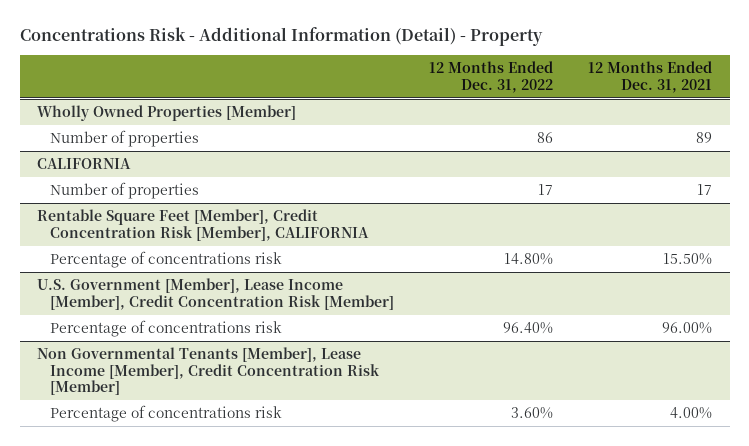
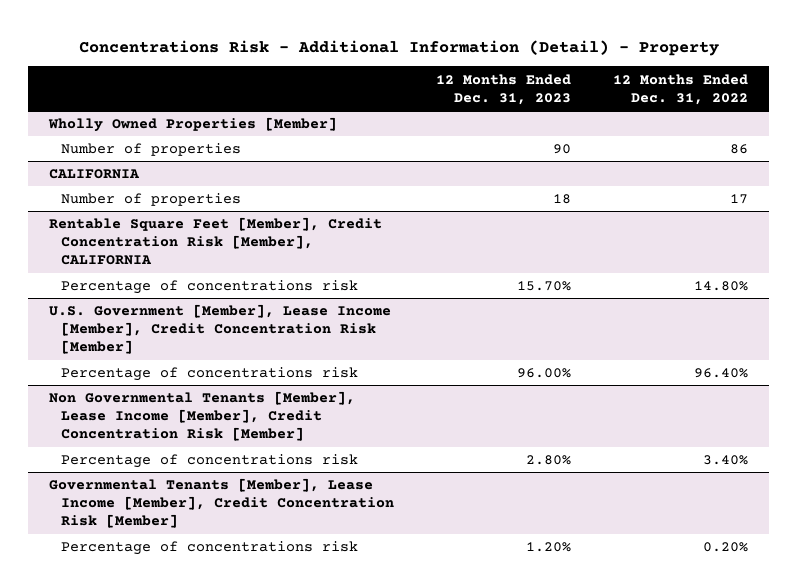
[587,61,712,93] 12 Months Ended Dec. 31, 2021 -> none
none -> [435,73,571,105] 12 Months Ended Dec. 31, 2023
[510,407,553,420] 3.60% -> [702,455,748,466] 3.40%
none -> [49,478,394,529] Governmental Tenants [Member], Lease Income [Member], Credit Concentration Risk [Member]
none -> [60,541,358,556] Percentage of concentrations risk

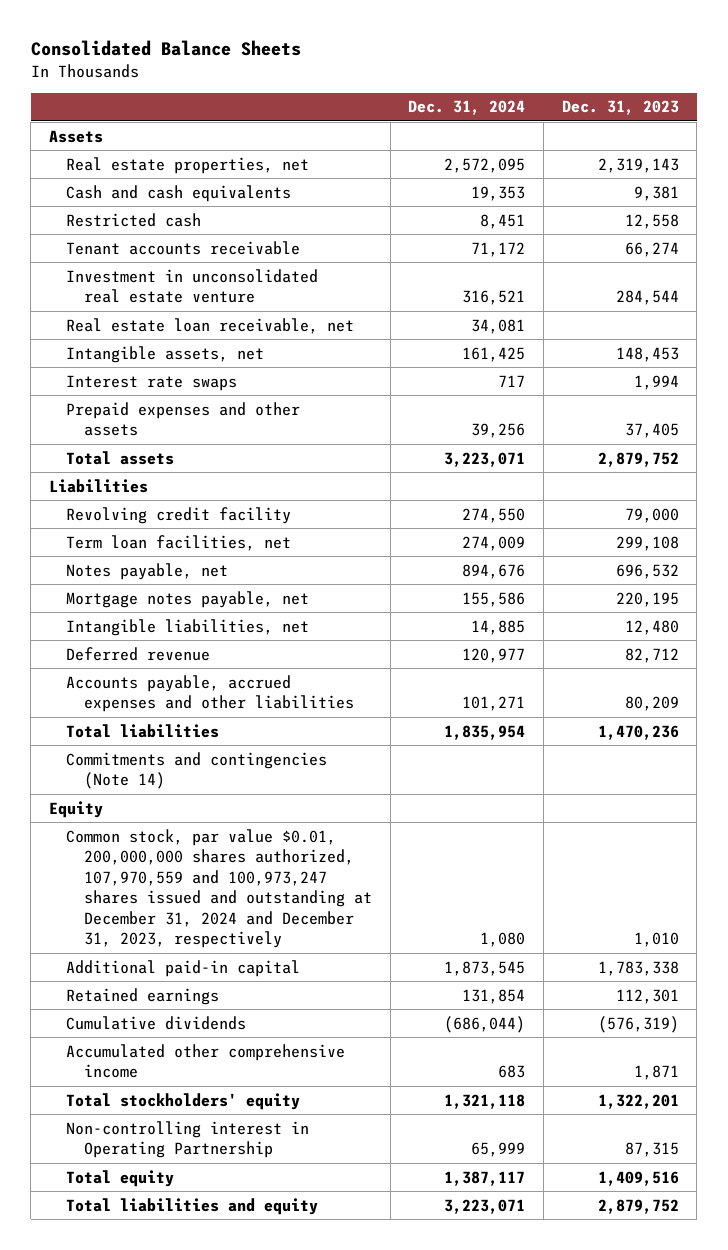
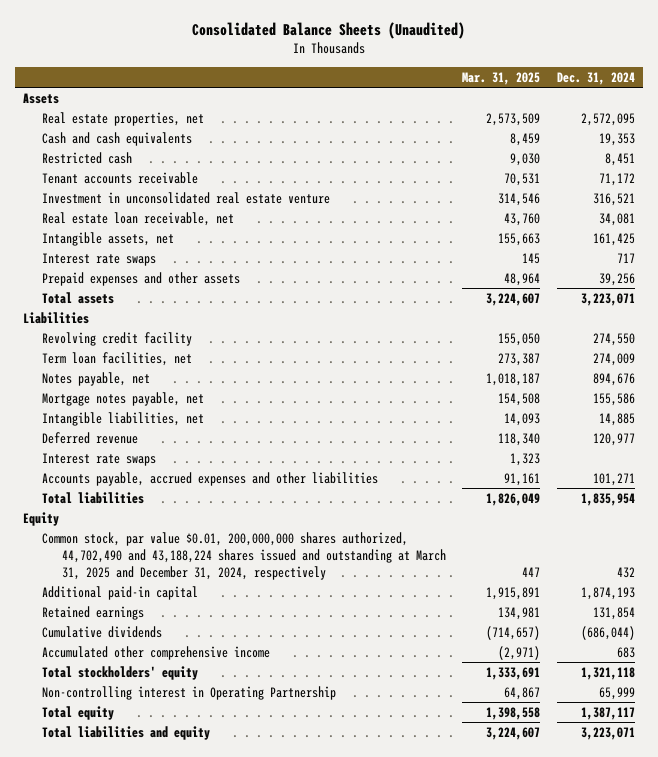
[30,40,301,57] Consolidated Balance Sheets -> [191,22,465,40] Consolidated Balance Sheets (Unaudited)
[561,100,679,116] Dec. 31, 2023 -> none
none -> [462,71,541,85] Mar. 31, 2025
none -> [42,452,157,466] Interest rate swaps
[66,751,328,790] Commitments and contingencies (Note 14) -> none
[66,828,372,949] Common stock, par value $0.01, 200,000,000 shares authorized, 107,970,559 and 100,973,247 shares issued and outstanding at December 31, 2024 and December 31, 2023, respectively -> [42,531,447,580] Common stock, par value $0.01, 200,000,000 shares authorized, 44,702,490 and 43,188,224 shares issued and outstanding at March 31, 2025 and December 31, 2024, respectively
[480,932,526,948] 1,080 -> [616,566,635,578] 432
[444,960,526,976] 1,873,545 -> [580,586,635,600] 1,874,193

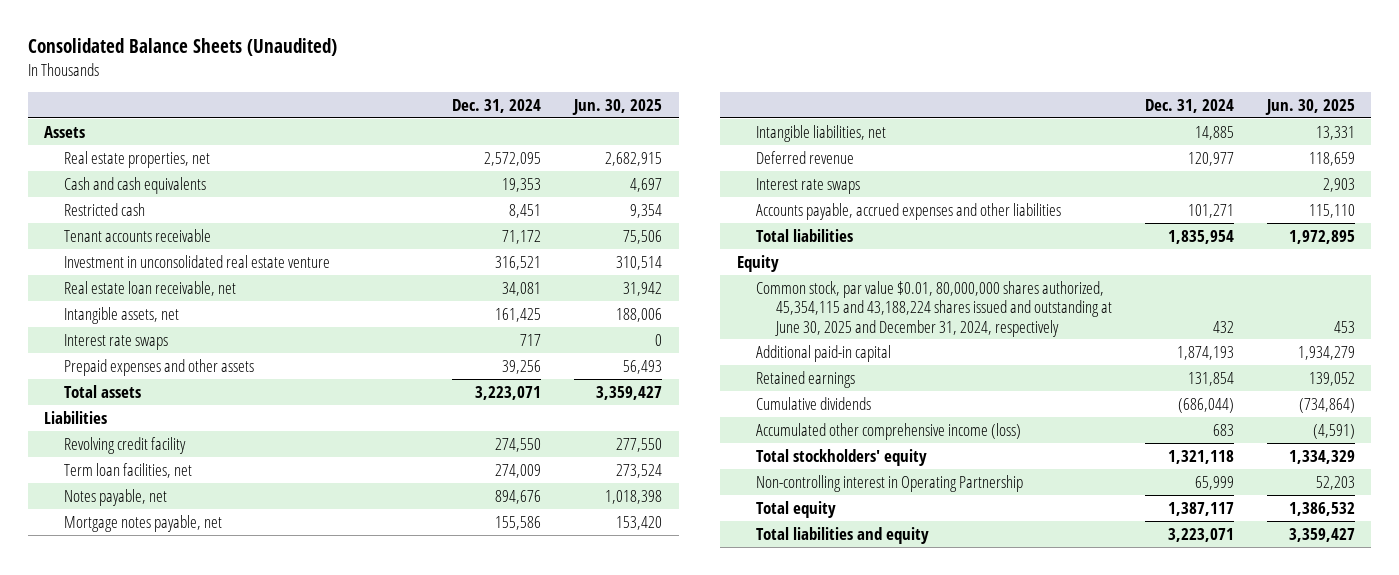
[462,71,541,85] Mar. 31, 2025 -> none
none -> [572,99,663,116] Jun. 30, 2025
[42,531,447,580] Common stock, par value $0.01, 200,000,000 shares authorized, 44,702,490 and 43,188,224 shares issued and outstanding at March 31, 2025 and December 31, 2024, respectively -> [756,280,1112,337] Common stock, par value $0.01, 80,000,000 shares authorized, 45,354,115 and 43,188,224 shares issued and outstanding at June 30, 2025 and December 31, 2024, respectively
[42,645,271,660] Accumulated other comprehensive income -> [756,422,1022,440] Accumulated other comprehensive income (loss)

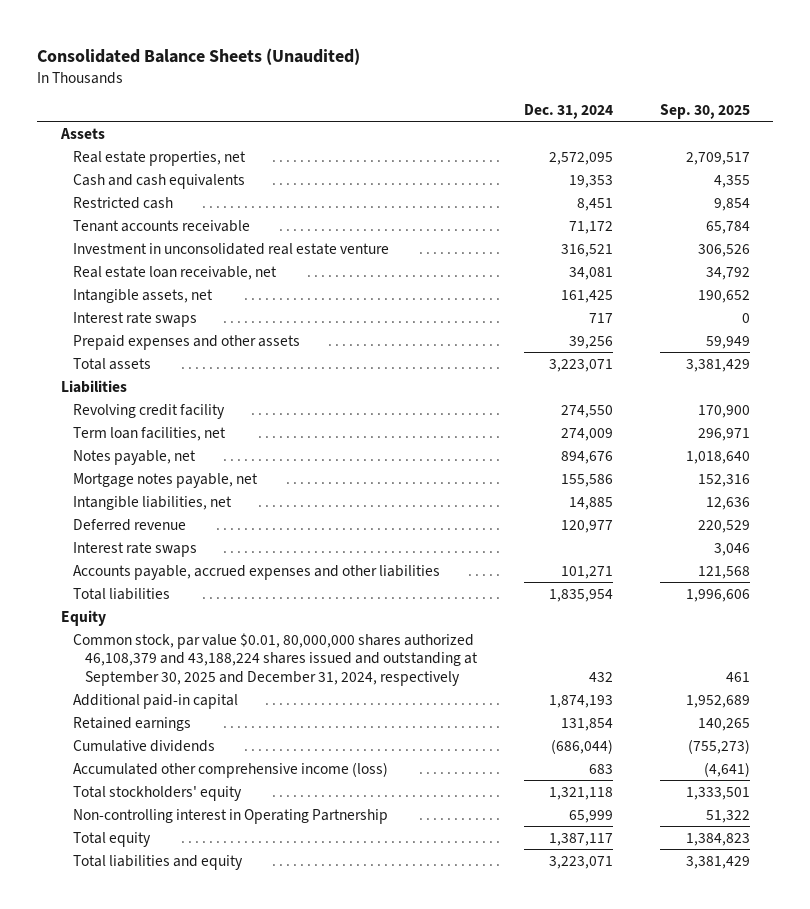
[572,99,663,116] Jun. 30, 2025 -> none
none -> [659,103,750,119] Sep. 30, 2025
[756,280,1112,337] Common stock, par value $0.01, 80,000,000 shares authorized, 45,354,115 and 43,188,224 shares issued and outstanding at June 30, 2025 and December 31, 2024, respectively -> [72,632,479,686] Common stock, par value $0.01, 80,000,000 shares authorized 46,108,379 and 43,188,224 shares issued and outstanding at September 30, 2025 and December 31, 2024, respectively

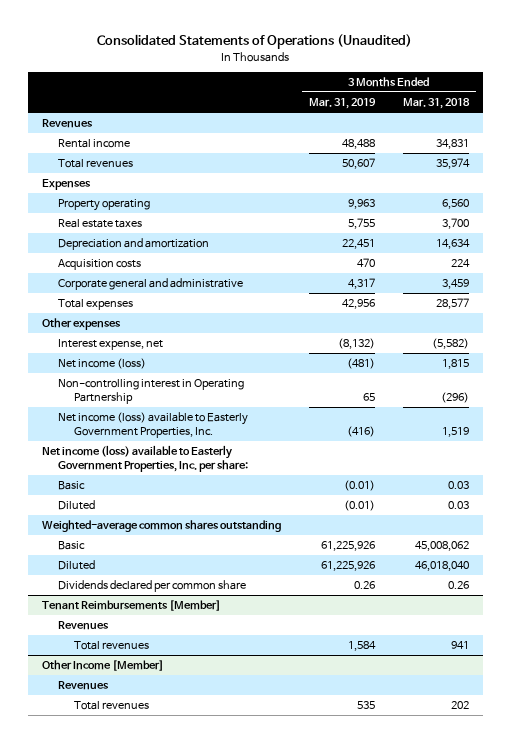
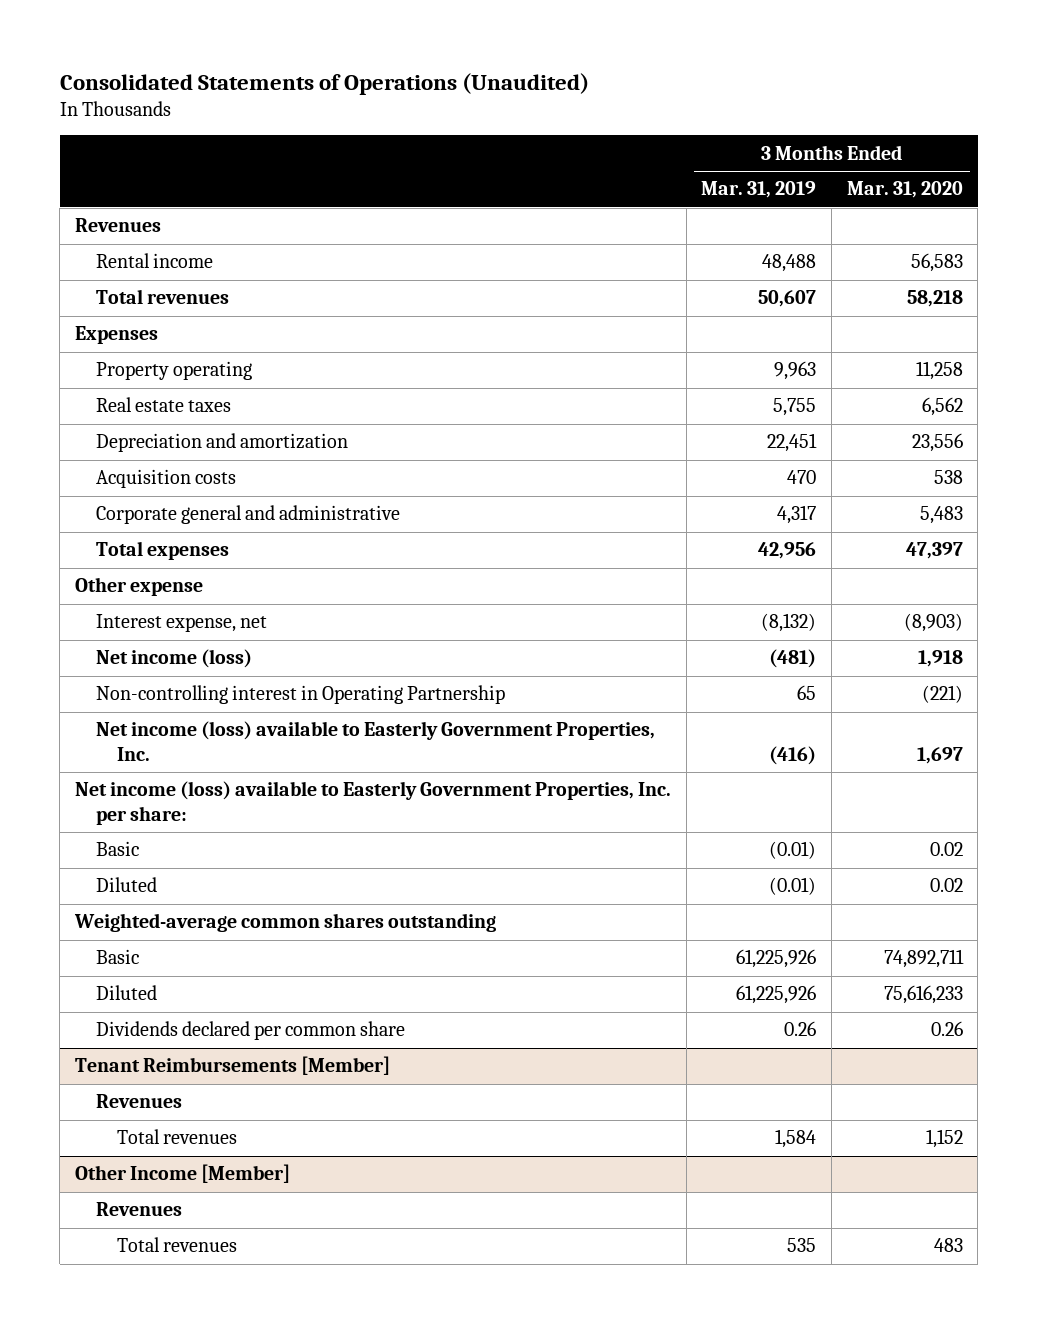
[402,97,470,109] Mar. 31, 2018 -> none
none -> [846,181,963,199] Mar. 31, 2020
[41,318,121,331] Other expenses -> [74,577,203,597] Other expense

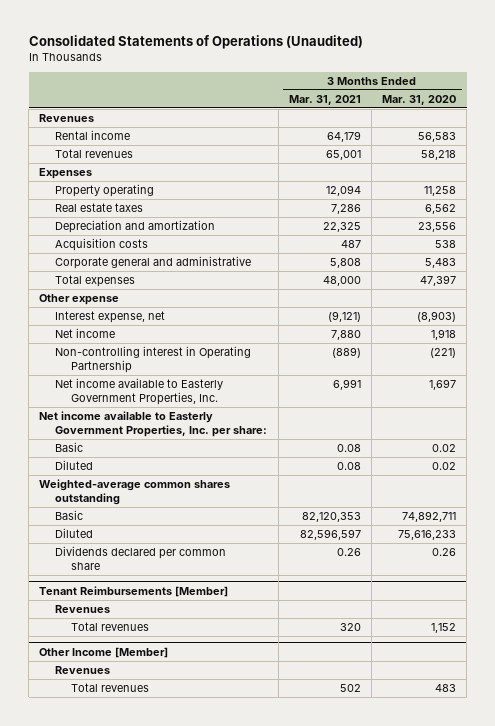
[701,181,817,199] Mar. 31, 2019 -> none
none -> [288,94,361,105] Mar. 31, 2021
[95,649,252,669] Net income (loss) -> [55,327,116,338] Net income
[95,721,655,761] Net income (loss) available to Easterly Government Properties, Inc. -> [55,377,224,405] Net income available to Easterly Government Properties, Inc.
[74,781,671,825] Net income (loss) available to Easterly Government Properties, Inc. per share: -> [39,410,268,437] Net income available to Easterly Government Properties, Inc. per share:

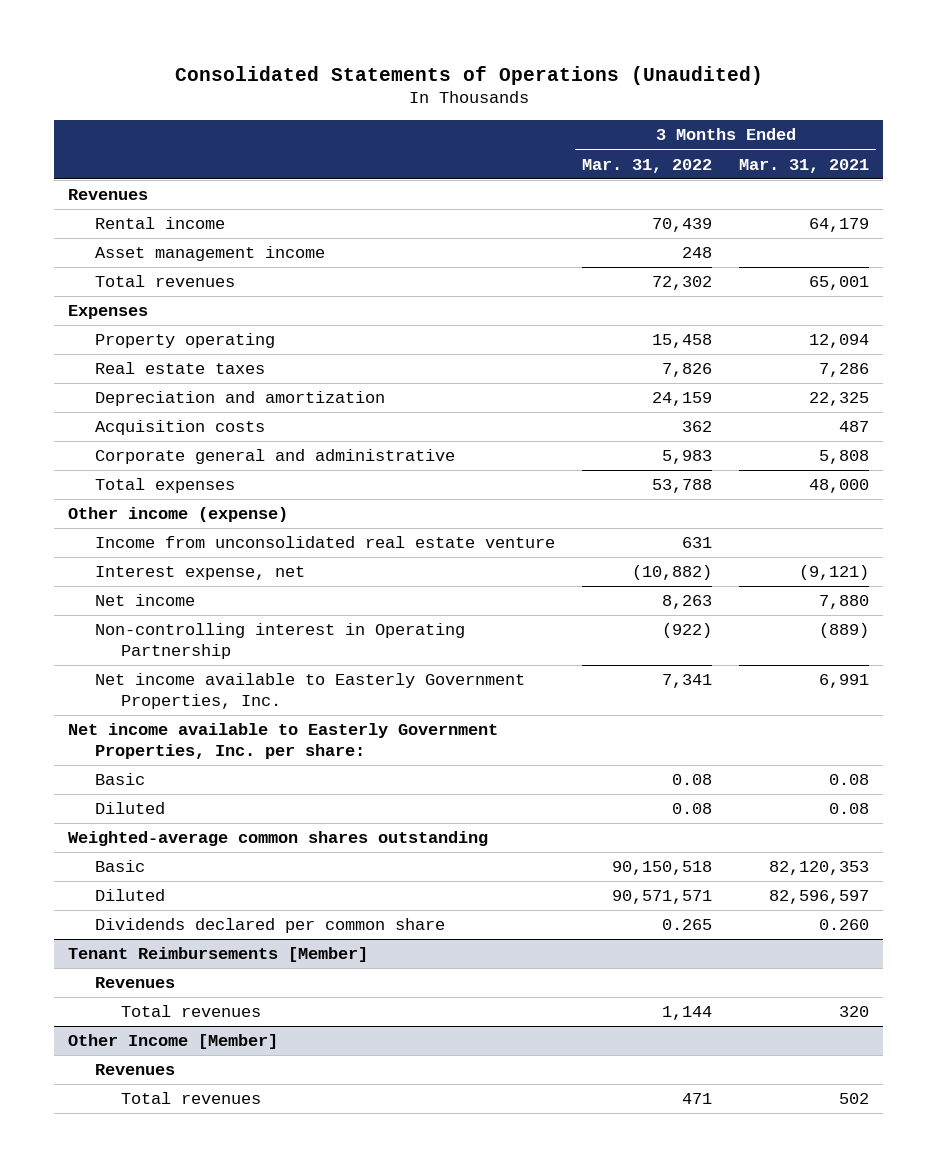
[382,94,457,105] Mar. 31, 2020 -> none
none -> [581,158,712,173] Mar. 31, 2022
none -> [94,246,325,262] Asset management income
[39,293,120,305] Other expense -> [68,507,289,523] Other income (expense)
none -> [94,536,555,549] Income from unconsolidated real estate venture
[336,547,361,556] 0.26 -> [819,919,870,931] 0.260

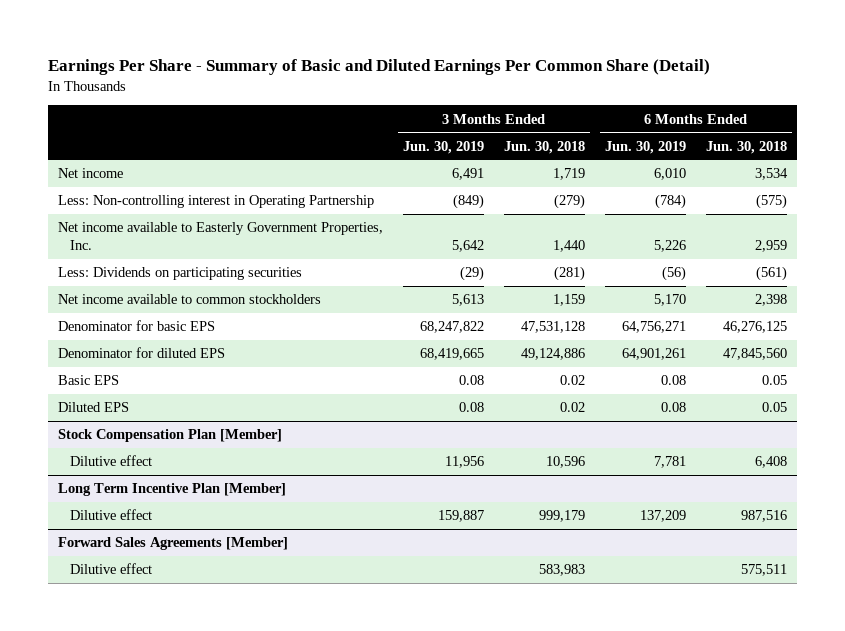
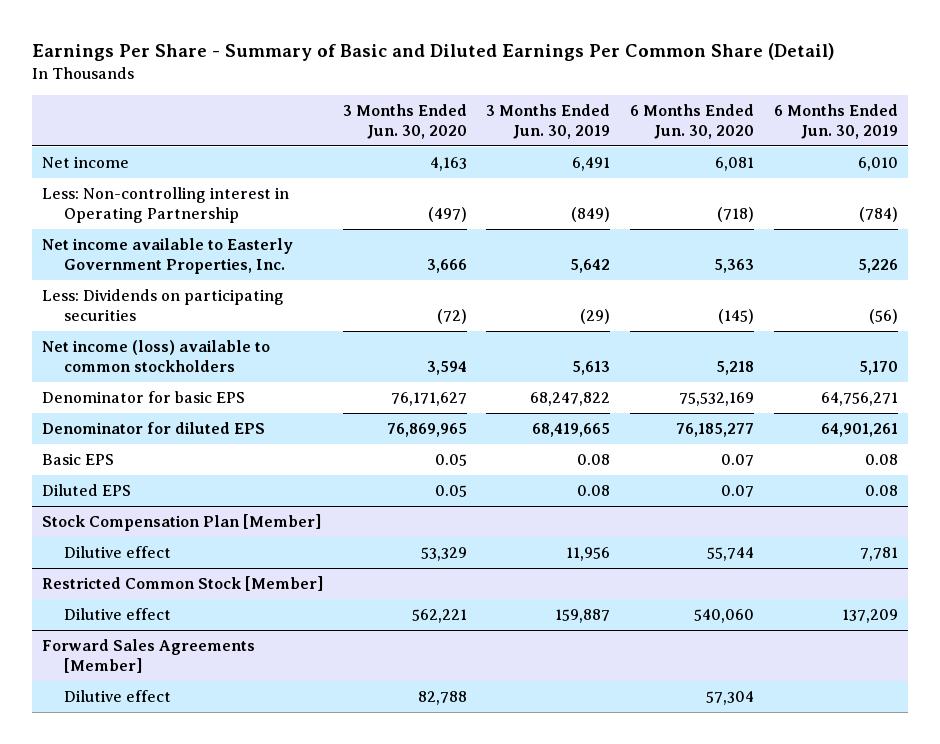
[504,140,586,154] Jun. 30, 2018 -> none
[705,140,787,154] Jun. 30, 2018 -> none
none -> [342,104,467,139] 3 Months Ended Jun. 30, 2020
none -> [630,104,755,139] 6 Months Ended Jun. 30, 2020
[58,294,322,305] Net income available to common stockholders -> [42,340,271,372] Net income (loss) available to common stockholders
[58,483,287,497] Long Term Incentive Plan [Member] -> [42,576,324,592] Restricted Common Stock [Member]

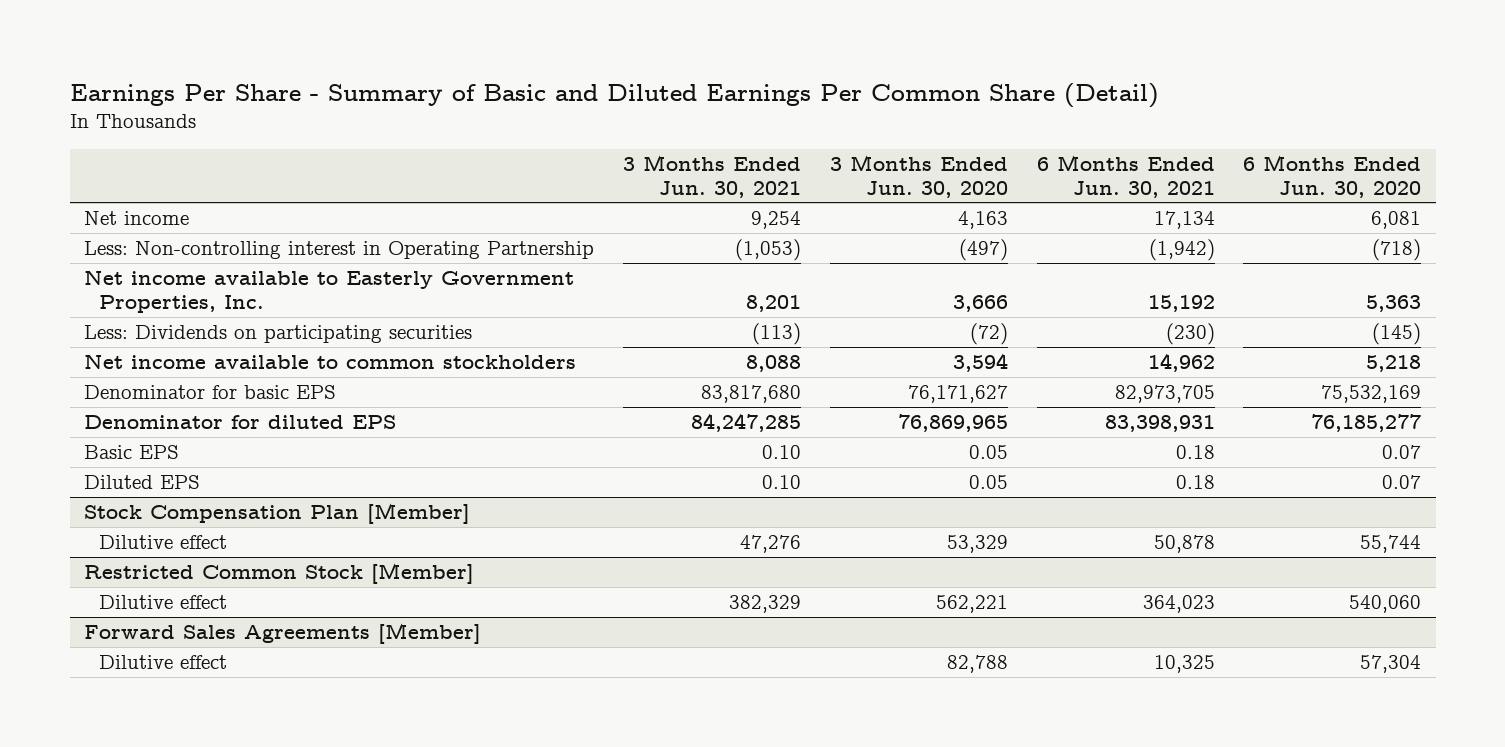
[486,104,611,139] 3 Months Ended Jun. 30, 2019 -> none
[773,104,898,139] 6 Months Ended Jun. 30, 2019 -> none
none -> [622,154,801,198] 3 Months Ended Jun. 30, 2021
none -> [1036,154,1215,198] 6 Months Ended Jun. 30, 2021
[42,340,271,372] Net income (loss) available to common stockholders -> [84,353,577,369] Net income available to common stockholders

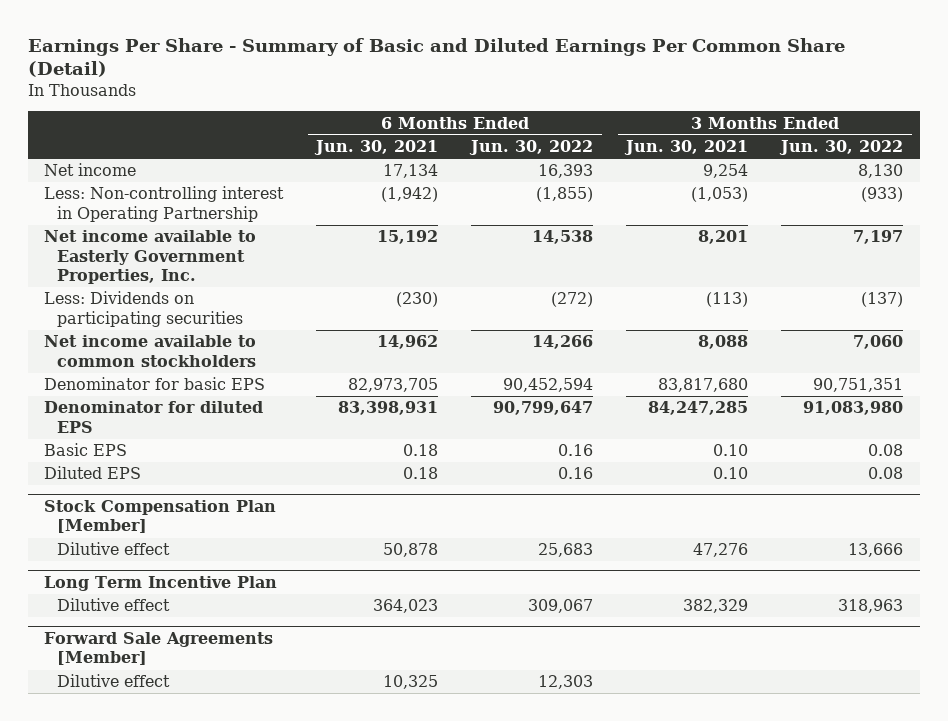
[829,154,1008,198] 3 Months Ended Jun. 30, 2020 -> none
[1243,154,1422,198] 6 Months Ended Jun. 30, 2020 -> none
none -> [469,139,594,155] Jun. 30, 2022
none -> [779,139,904,155] Jun. 30, 2022
[84,562,475,584] Restricted Common Stock [Member] -> [44,576,278,592] Long Term Incentive Plan
[84,622,482,644] Forward Sales Agreements [Member] -> [44,632,274,666] Forward Sale Agreements [Member]

